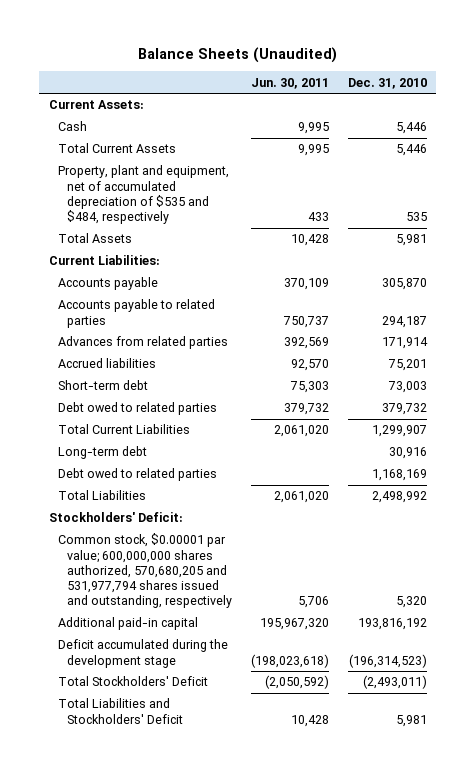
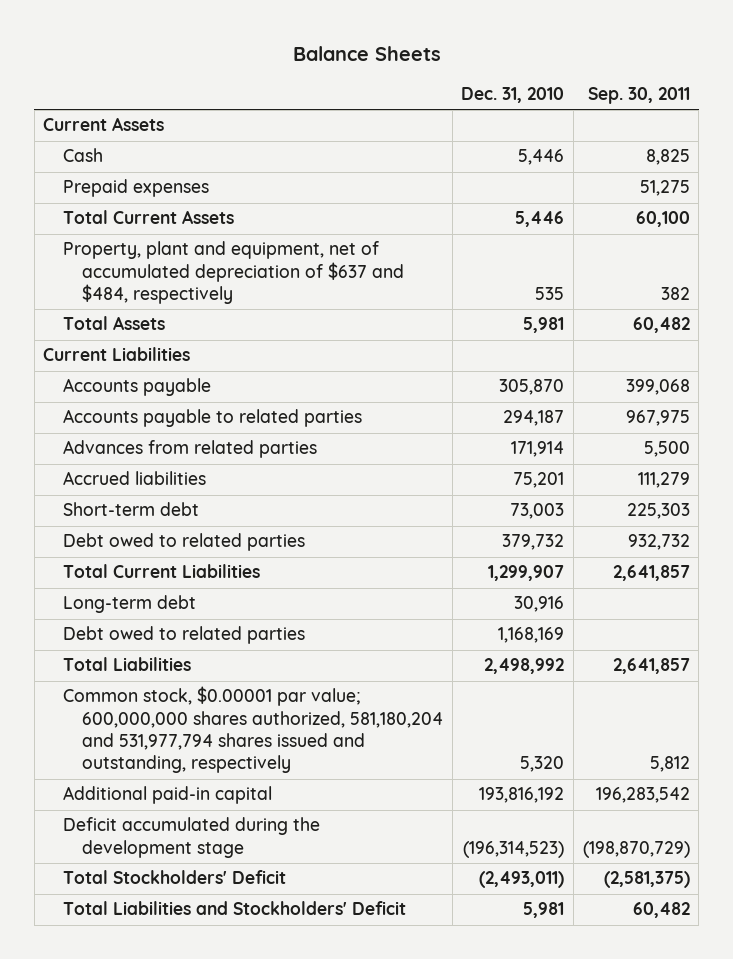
[137,46,337,63] Balance Sheets (Unaudited) -> [292,46,441,62] Balance Sheets
[250,77,329,89] Jun. 30, 2011 -> none
none -> [587,86,690,104] Sep. 30, 2011
[48,100,144,110] Current Assets: -> [43,117,165,132] Current Assets
none -> [62,179,209,198] Prepaid expenses
[57,165,229,225] Property, plant and equipment, net of accumulated depreciation of $535 and $484, respectively -> [62,241,405,305] Property, plant and equipment, net of accumulated depreciation of $637 and $484, respectively
[48,255,160,266] Current Liabilities: -> [43,347,191,362] Current Liabilities
[48,512,183,523] Stockholders' Deficit: -> none
[57,533,232,609] Common stock, $0.00001 par value; 600,000,000 shares authorized, 570,680,205 and 531,977,794 shares issued and outstanding, respectively -> [62,686,444,774] Common stock, $0.00001 par value; 600,000,000 shares authorized, 581,180,204 and 531,977,794 shares issued and outstanding, respectively

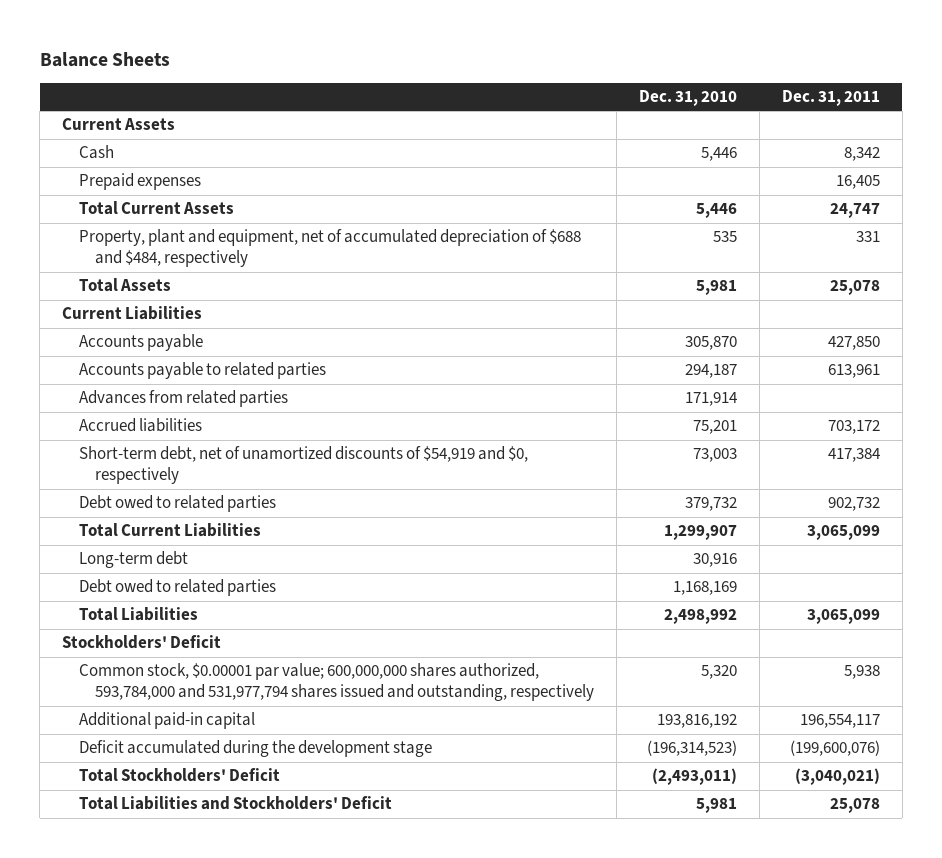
[587,86,690,104] Sep. 30, 2011 -> none
none -> [782,90,881,107] Dec. 31, 2011
[62,241,405,305] Property, plant and equipment, net of accumulated depreciation of $637 and $484, respectively -> [78,229,581,268] Property, plant and equipment, net of accumulated depreciation of $688 and $484, respectively
[62,502,199,517] Short-term debt -> [78,446,528,485] Short-term debt, net of unamortized discounts of $54,919 and $0, respectively
none -> [62,635,222,650] Stockholders' Deficit
[62,686,444,774] Common stock, $0.00001 par value; 600,000,000 shares authorized, 581,180,204 and 531,977,794 shares issued and outstanding, respectively -> [78,663,595,702] Common stock, $0.00001 par value; 600,000,000 shares authorized, 593,784,000 and 531,977,794 shares issued and outstanding, respectively

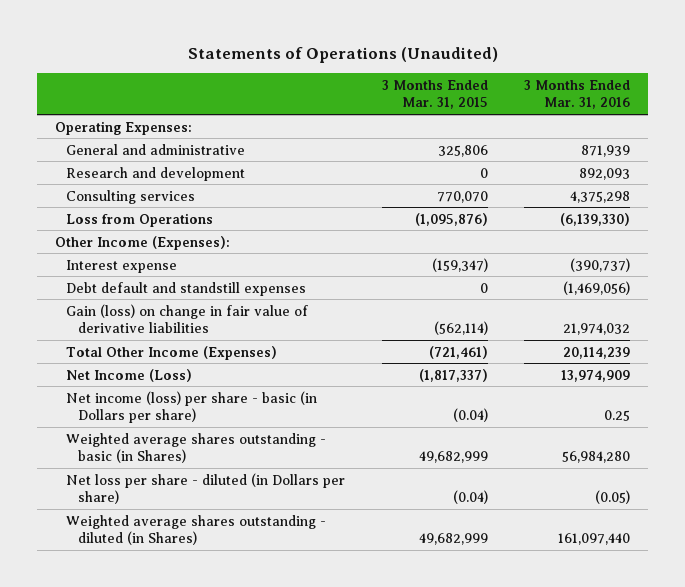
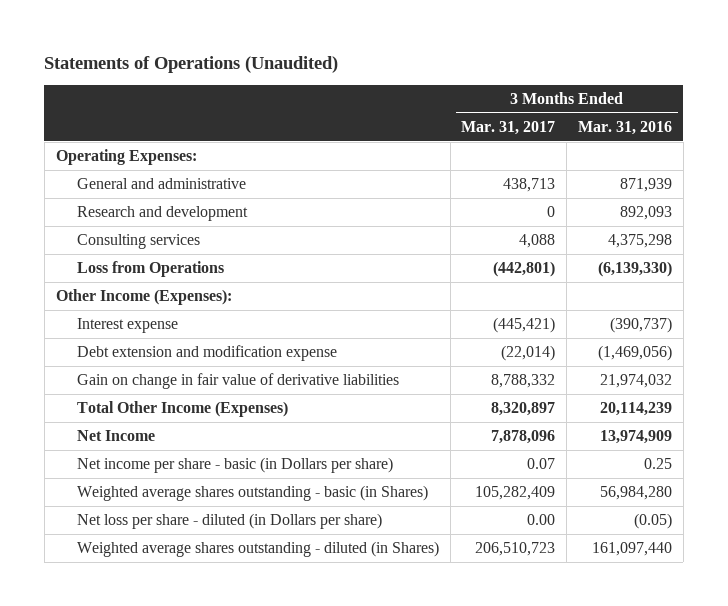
[381,79,488,110] 3 Months Ended Mar. 31, 2015 -> none
none -> [461,121,556,136] Mar. 31, 2017
[66,281,307,296] Debt default and standstill expenses -> [76,345,337,362] Debt extension and modification expense
[66,303,309,334] Gain (loss) on change in fair value of derivative liabilities -> [76,373,399,390] Gain on change in fair value of derivative liabilities
[66,368,193,382] Net Income (Loss) -> [76,430,155,442] Net Income
[66,390,318,424] Net income (loss) per share - basic (in Dollars per share) -> [76,457,393,474] Net income per share - basic (in Dollars per share)

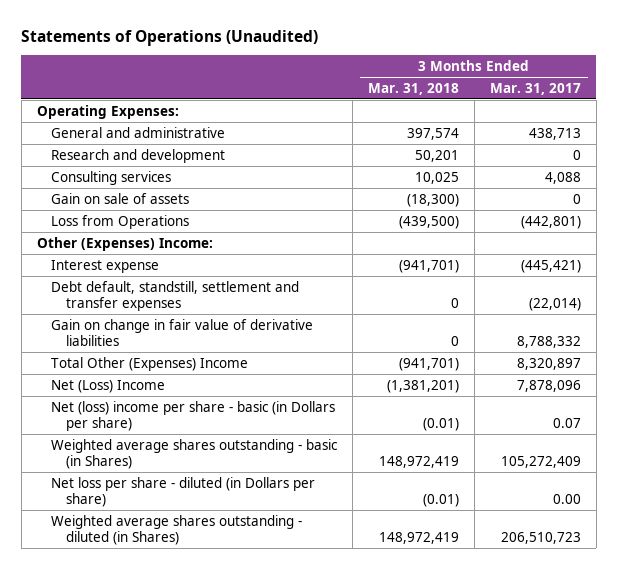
[577,121,672,136] Mar. 31, 2016 -> none
none -> [367,82,459,95] Mar. 31, 2018
none -> [51,192,190,204] Gain on sale of assets
[55,289,232,306] Other Income (Expenses): -> [36,236,213,251] Other (Expenses) Income:
[76,345,337,362] Debt extension and modification expense -> [51,280,300,311] Debt default, standstill, settlement and transfer expenses
[76,401,288,418] Total Other Income (Expenses) -> [51,356,249,371] Total Other (Expenses) Income
[76,430,155,442] Net Income -> [51,379,166,393] Net (Loss) Income
[76,457,393,474] Net income per share - basic (in Dollars per share) -> [51,400,336,431] Net (loss) income per share - basic (in Dollars per share)
[475,486,556,501] 105,282,409 -> [500,455,581,468] 105,272,409

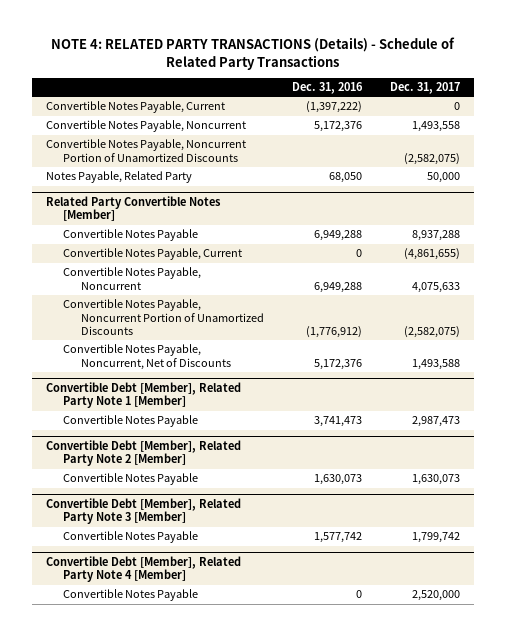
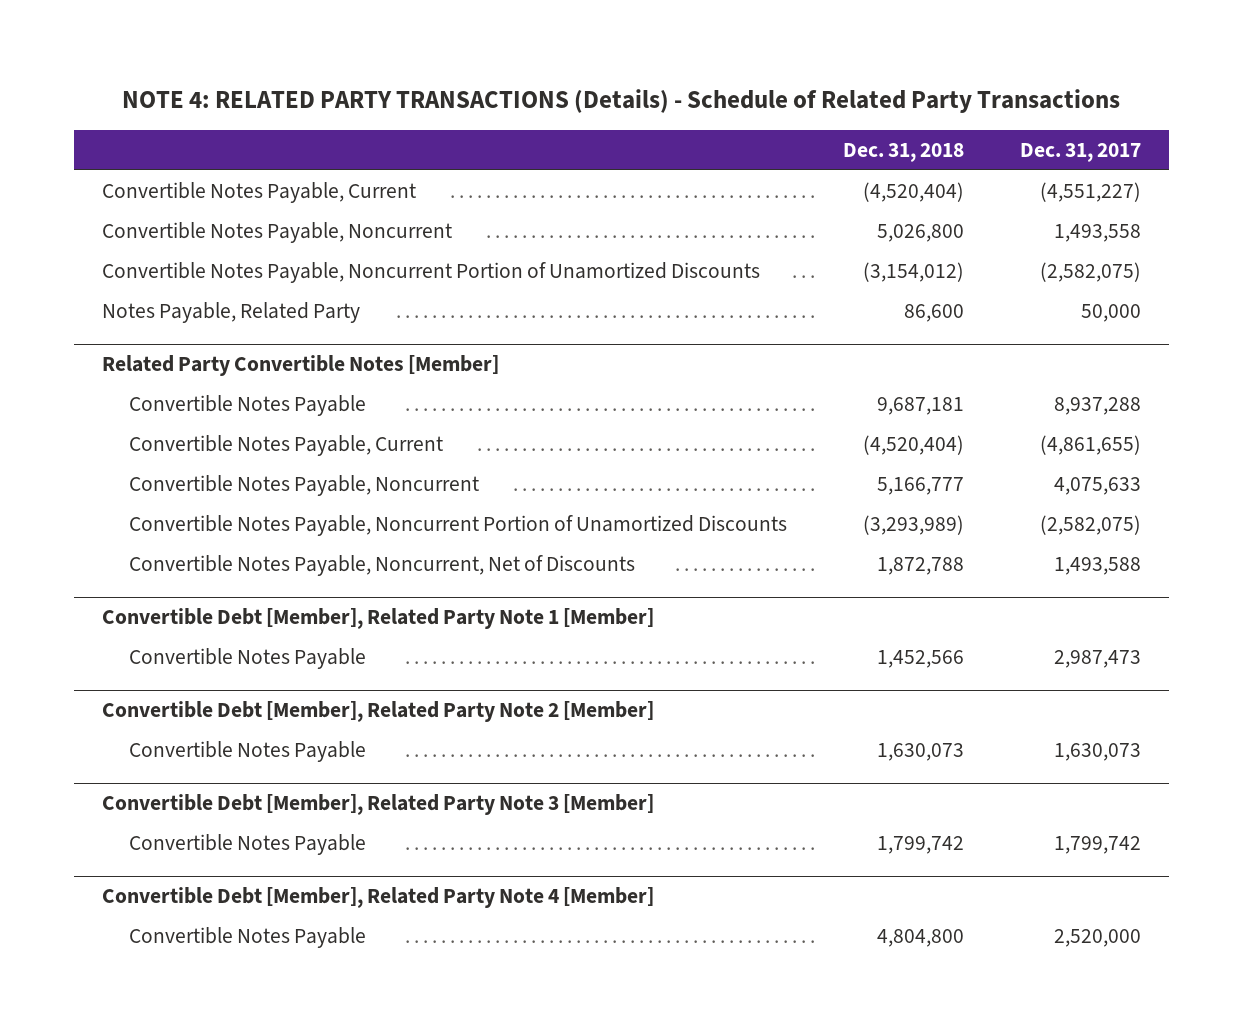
[291,82,363,95] Dec. 31, 2016 -> none
none -> [842,142,964,162] Dec. 31, 2018
[453,102,460,111] 0 -> [1039,182,1141,203] (4,551,227)

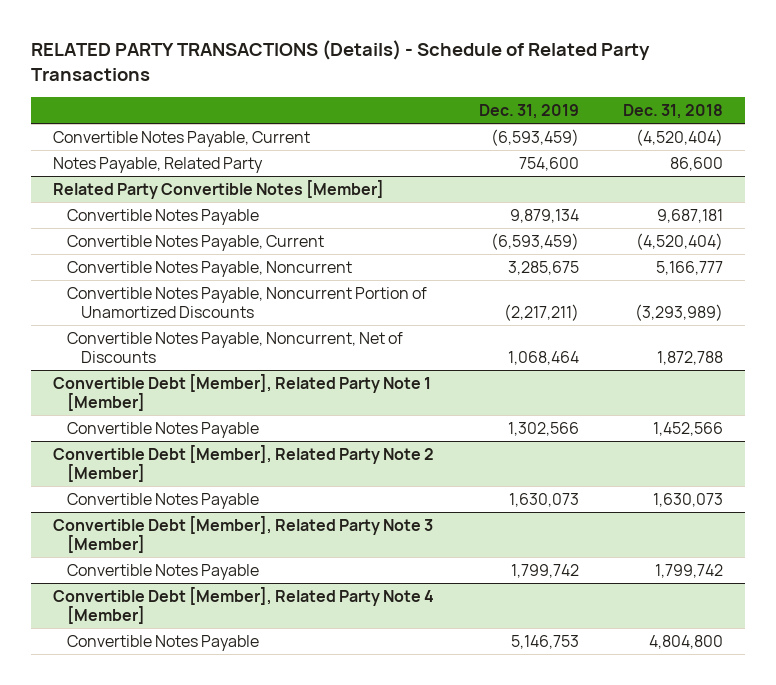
[122,88,1121,113] NOTE 4: RELATED PARTY TRANSACTIONS (Details) - Schedule of Related Party Transactions -> [31,40,651,82] RELATED PARTY TRANSACTIONS (Details) - Schedule of Related Party Transactions
[1019,142,1141,162] Dec. 31, 2017 -> none
none -> [478,104,579,120] Dec. 31, 2019
[102,222,453,244] Convertible Notes Payable, Noncurrent -> none
[102,262,761,284] Convertible Notes Payable, Noncurrent Portion of Unamortized Discounts -> none

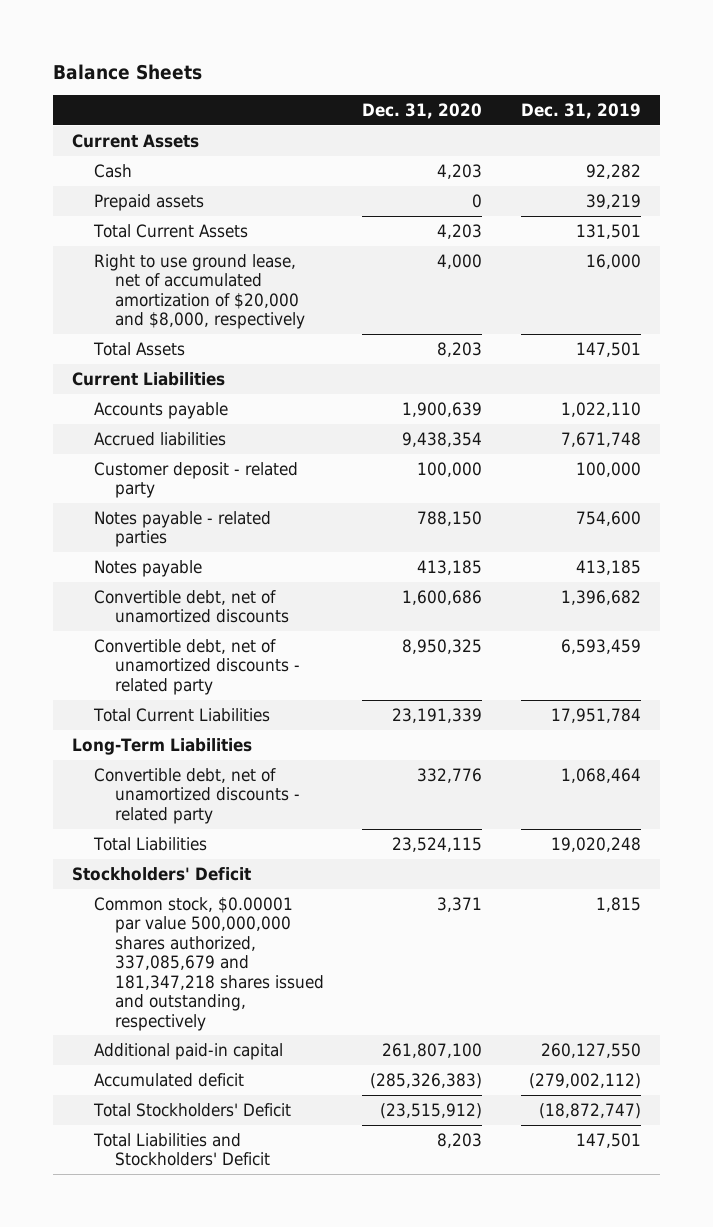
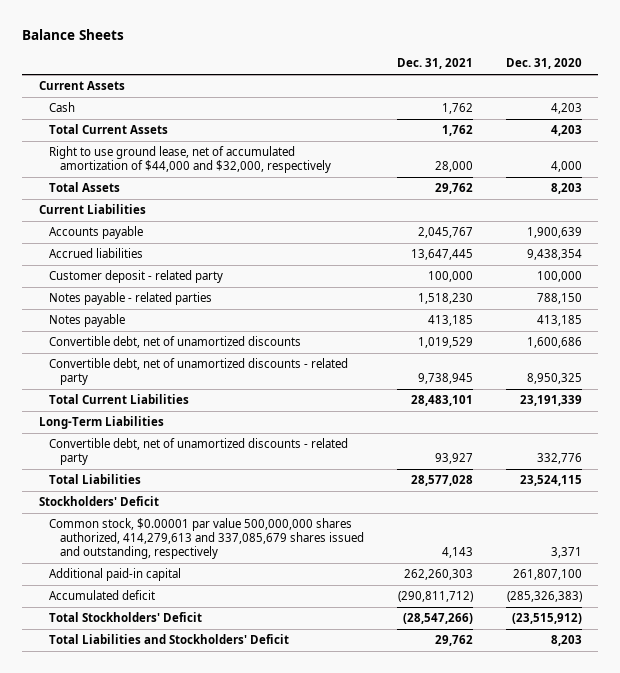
[520,102,641,119] Dec. 31, 2019 -> none
none -> [396,58,473,70] Dec. 31, 2021
[93,193,204,211] Prepaid assets -> none
[93,253,305,330] Right to use ground lease, net of accumulated amortization of $20,000 and $8,000, respectively -> [49,146,331,174] Right to use ground lease, net of accumulated amortization of $44,000 and $32,000, respectively
[93,896,324,1031] Common stock, $0.00001 par value 500,000,000 shares authorized, 337,085,679 and 181,347,218 shares issued and outstanding, respectively -> [49,518,364,560] Common stock, $0.00001 par value 500,000,000 shares authorized, 414,279,613 and 337,085,679 shares issued and outstanding, respectively

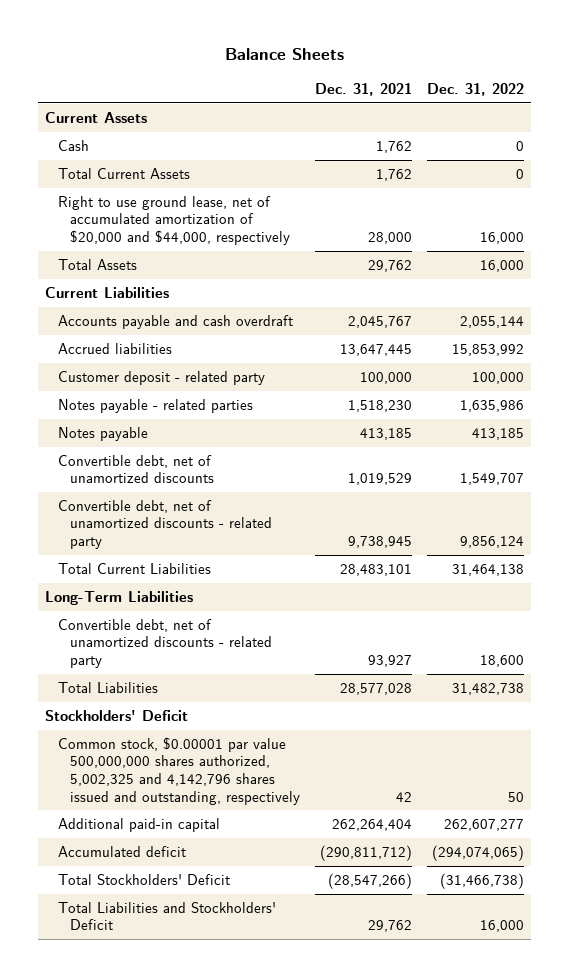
[505,58,582,70] Dec. 31, 2020 -> none
none -> [426,82,524,96] Dec. 31, 2022
[49,146,331,174] Right to use ground lease, net of accumulated amortization of $44,000 and $32,000, respectively -> [57,195,291,245] Right to use ground lease, net of accumulated amortization of $20,000 and $44,000, respectively
[49,226,144,240] Accounts payable -> [57,314,293,329] Accounts payable and cash overdraft
[49,518,364,560] Common stock, $0.00001 par value 500,000,000 shares authorized, 414,279,613 and 337,085,679 shares issued and outstanding, respectively -> [57,736,301,805] Common stock, $0.00001 par value 500,000,000 shares authorized, 5,002,325 and 4,142,796 shares issued and outstanding, respectively
[441,547,473,559] 4,143 -> [396,791,413,802] 42
[403,569,473,581] 262,260,303 -> [332,818,413,831] 262,264,404

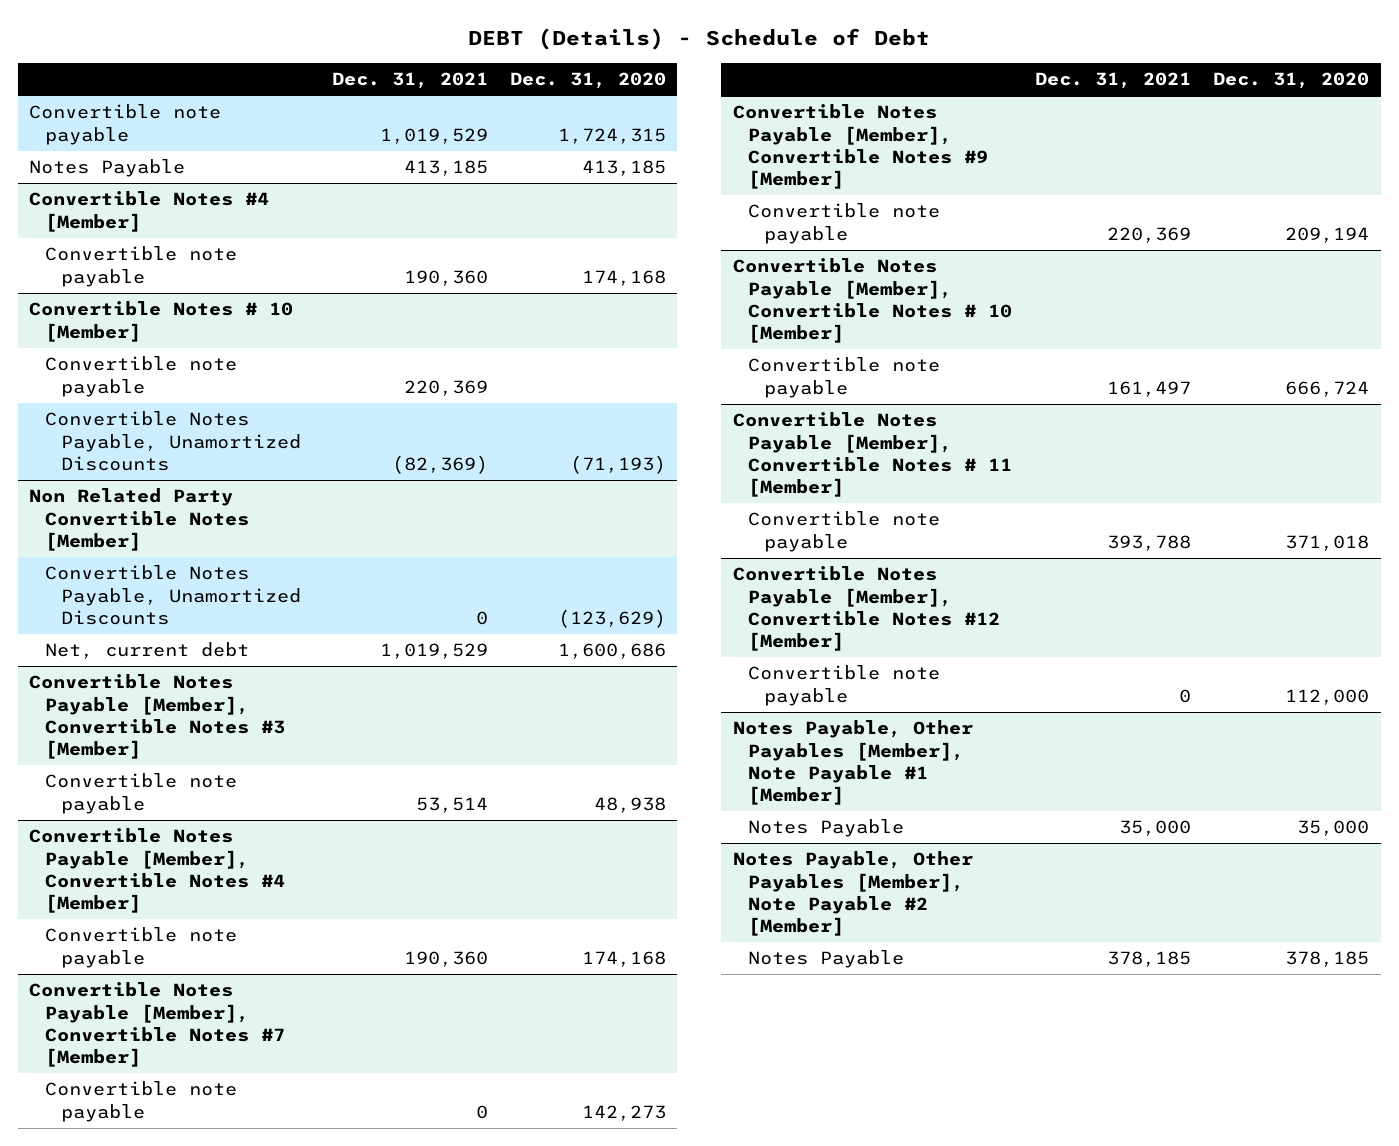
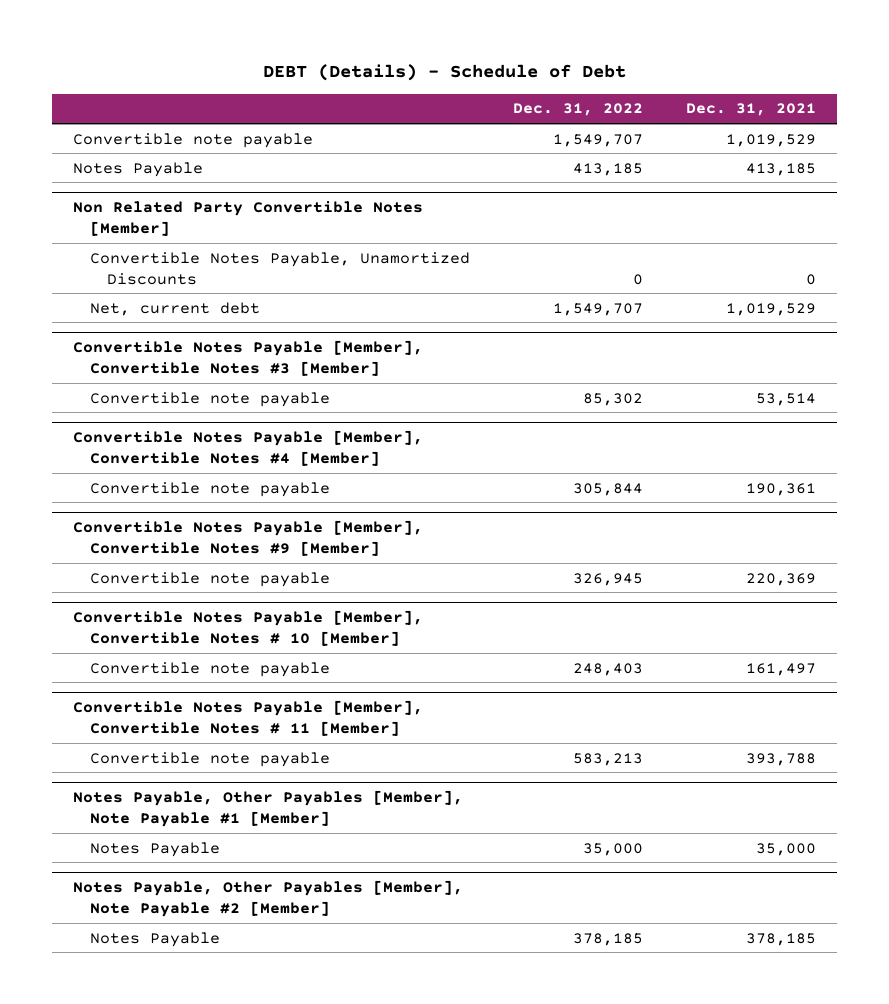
[510,72,667,90] Dec. 31, 2020 -> none
none -> [513,103,644,117] Dec. 31, 2022
[29,191,270,232] Convertible Notes #4 [Member] -> none
[44,246,237,287] Convertible note payable -> none
[29,301,294,342] Convertible Notes # 10 [Member] -> none
[44,356,237,397] Convertible note payable -> none
[44,411,301,472] Convertible Notes Payable, Unamortized Discounts -> none
[29,982,285,1068] Convertible Notes Payable [Member], Convertible Notes #7 [Member] -> none
[44,1081,237,1122] Convertible note payable -> none
[403,950,488,967] 190,360 -> [745,482,816,496] 190,361
[732,566,1001,652] Convertible Notes Payable [Member], Convertible Notes #12 [Member] -> none
[748,665,941,706] Convertible note payable -> none

